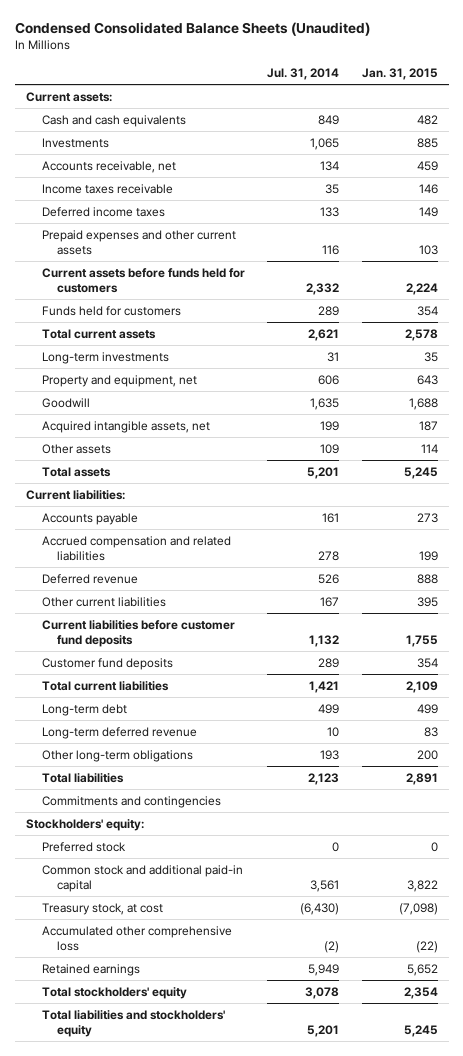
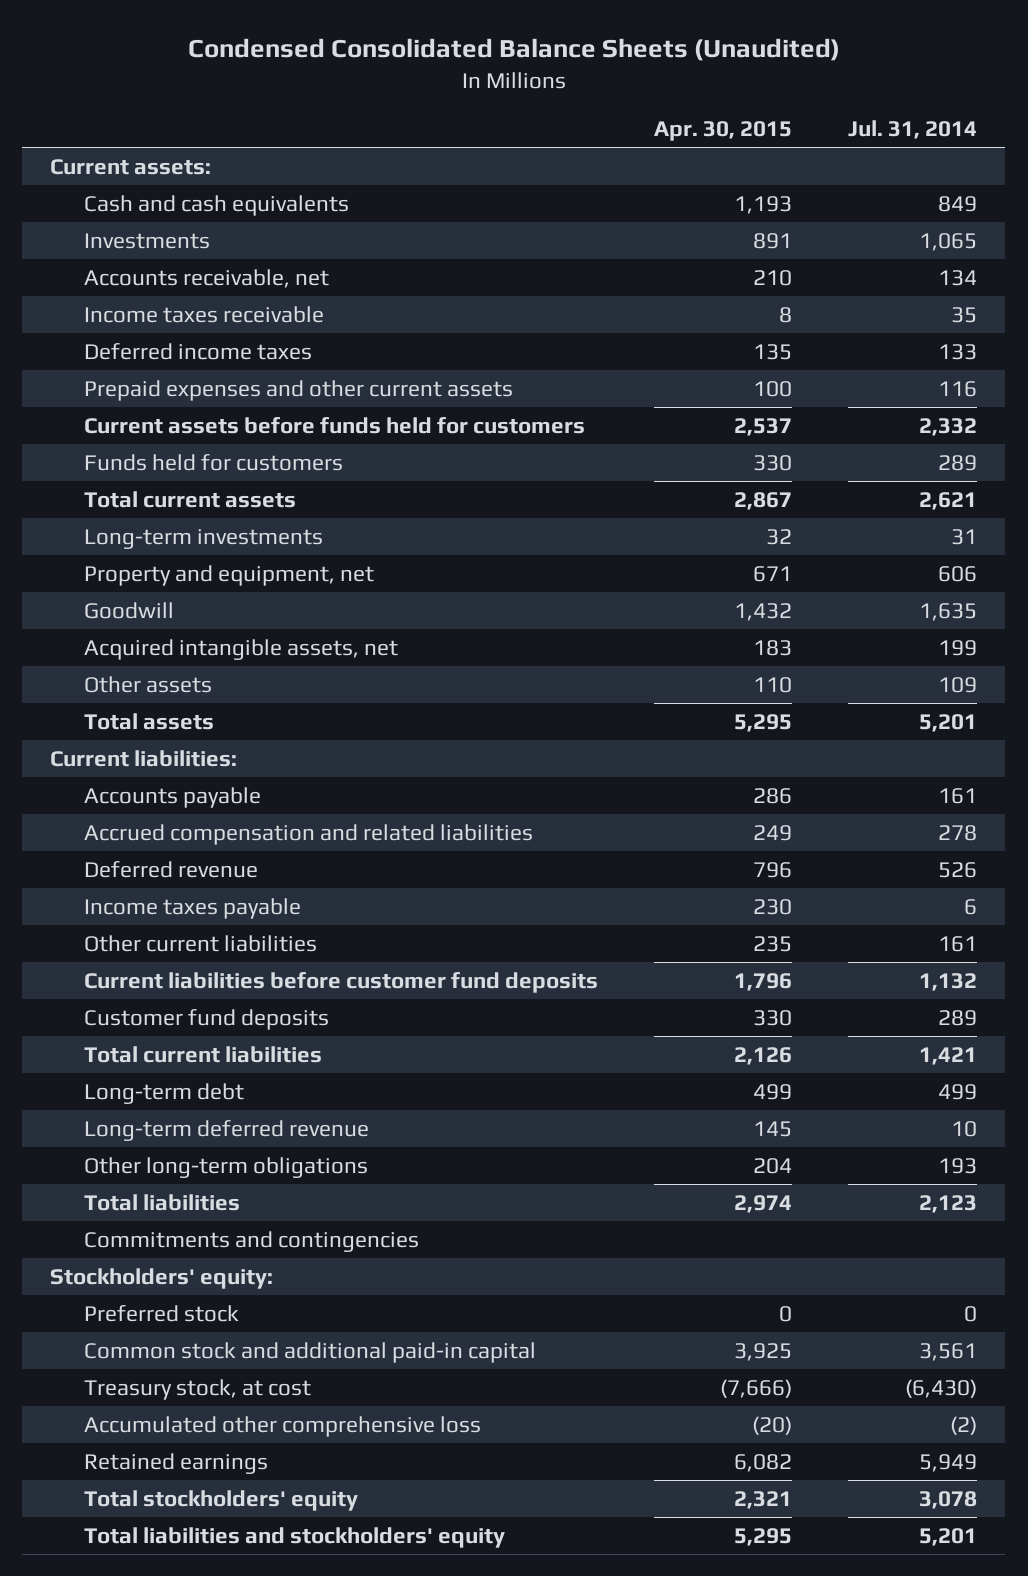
[361,68,438,81] Jan. 31, 2015 -> none
none -> [654,121,793,142] Apr. 30, 2015
none -> [84,897,302,919] Income taxes payable
[320,596,340,607] 167 -> [938,935,978,952] 161

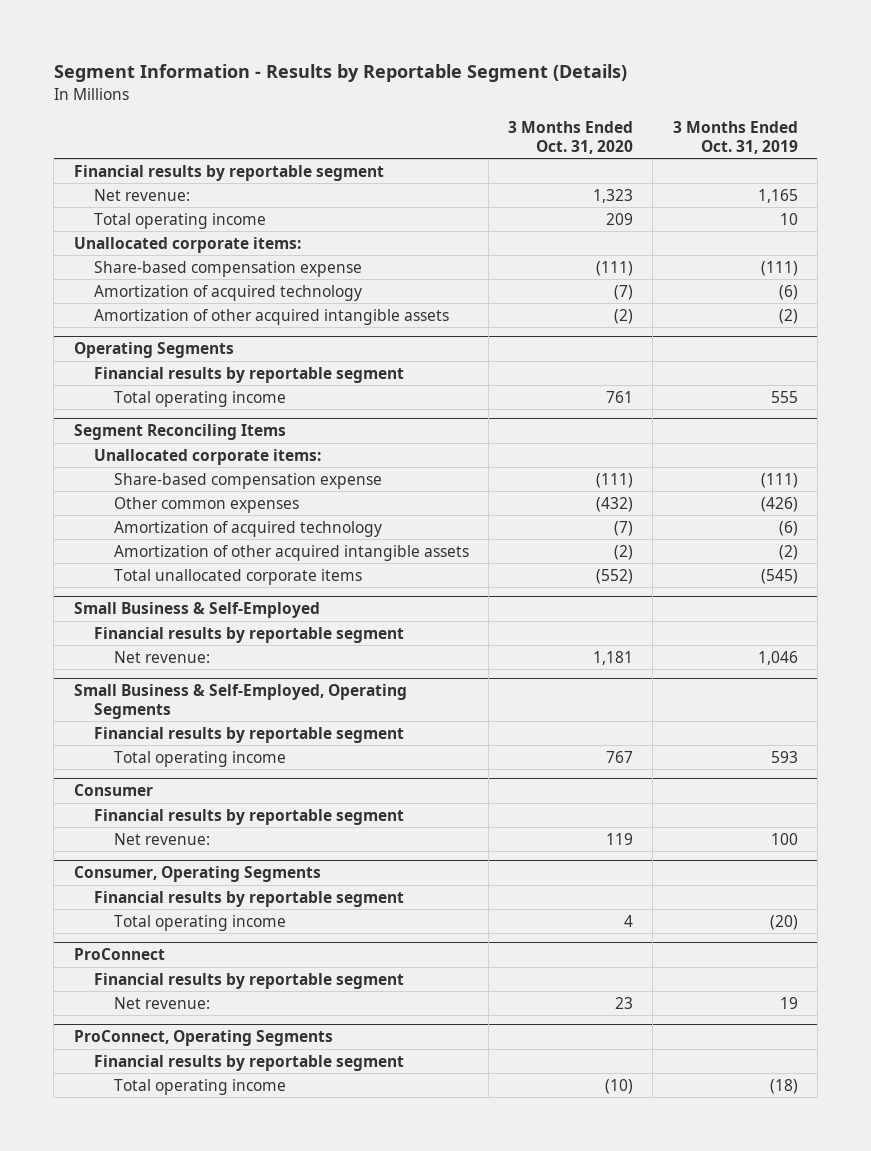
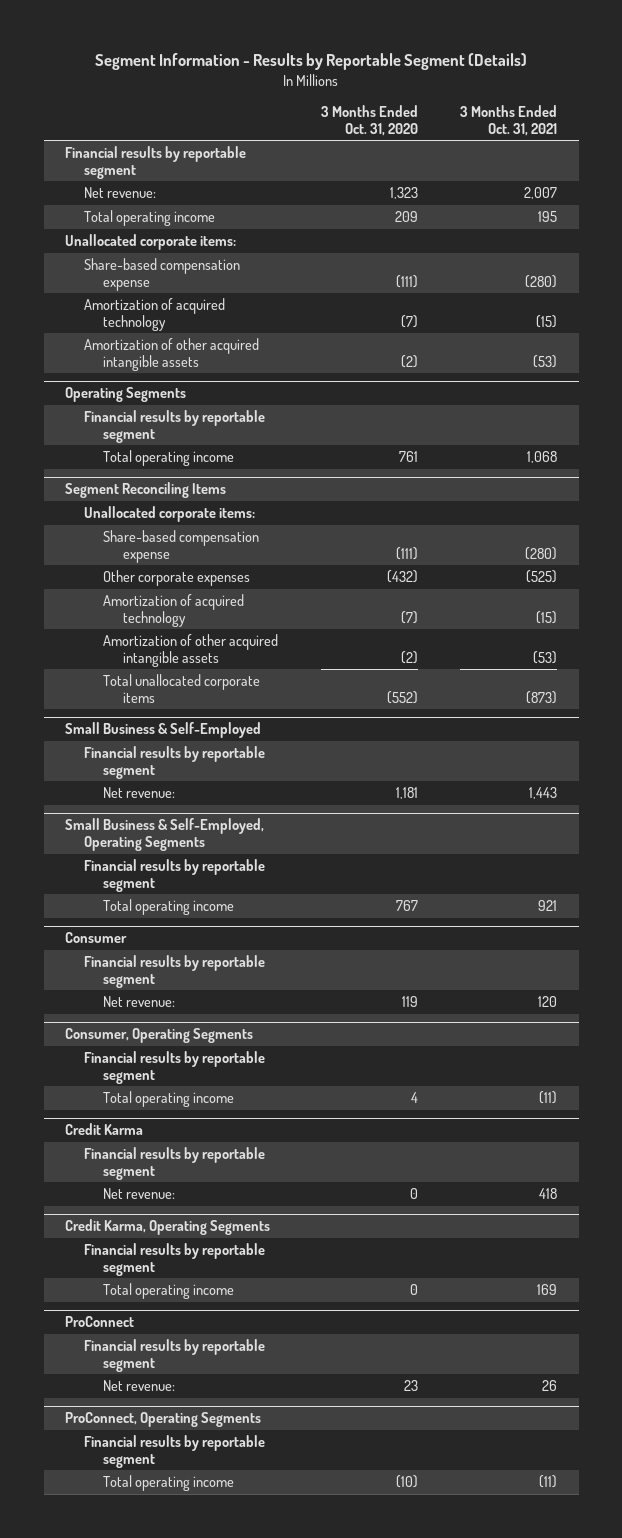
[672,121,798,154] 3 Months Ended Oct. 31, 2019 -> none
none -> [460,105,558,136] 3 Months Ended Oct. 31, 2021
[113,496,299,513] Other common expenses -> [103,570,251,587] Other corporate expenses
none -> [64,1123,143,1136] Credit Karma
none -> [84,1147,266,1180] Financial results by reportable segment
none -> [103,1188,176,1200] Net revenue:
none -> [64,1219,270,1236] Credit Karma, Operating Segments
none -> [84,1243,266,1276] Financial results by reportable segment
none -> [103,1283,235,1300] Total operating income

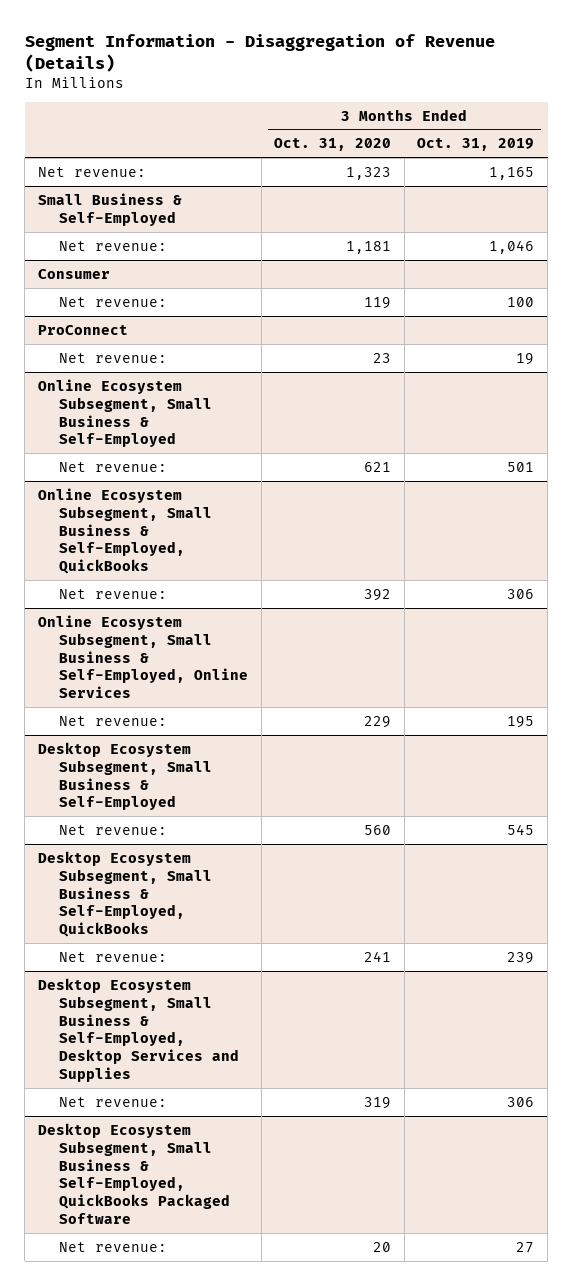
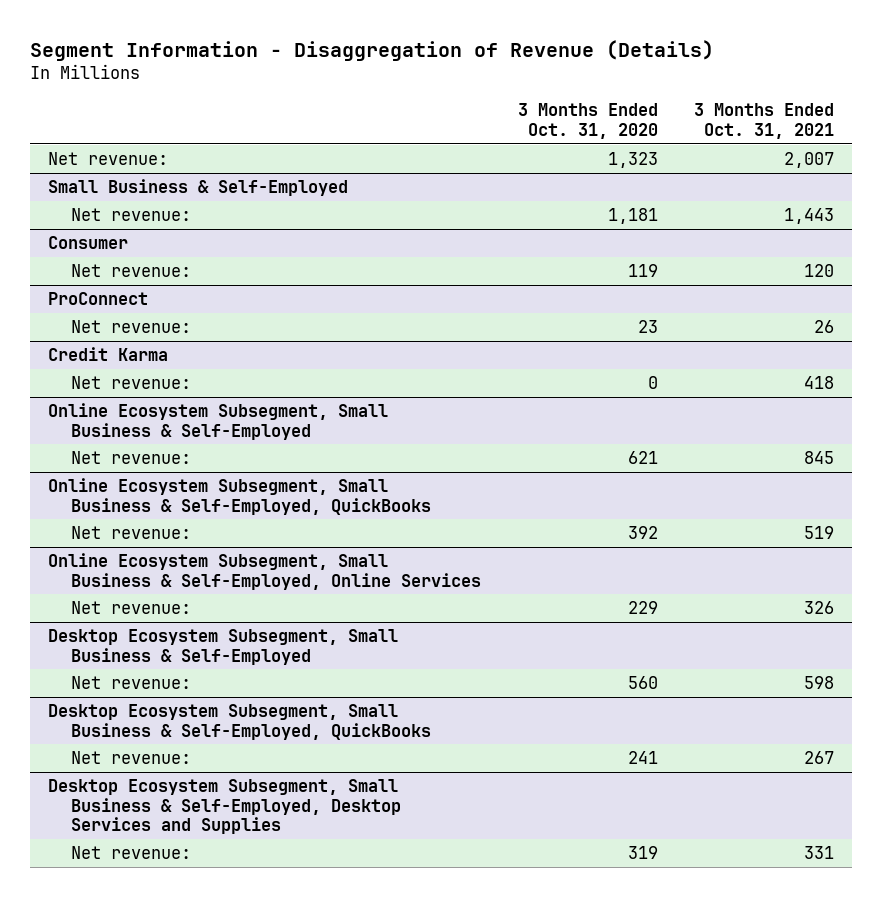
[417,138,535,152] Oct. 31, 2019 -> none
none -> [693,103,834,139] 3 Months Ended Oct. 31, 2021
none -> [48,347,169,362] Credit Karma
none -> [71,376,192,390] Net revenue:
[37,1122,230,1225] Desktop Ecosystem Subsegment, Small Business & Self-Employed, QuickBooks Packaged Software -> none
[58,1241,167,1252] Net revenue: -> none

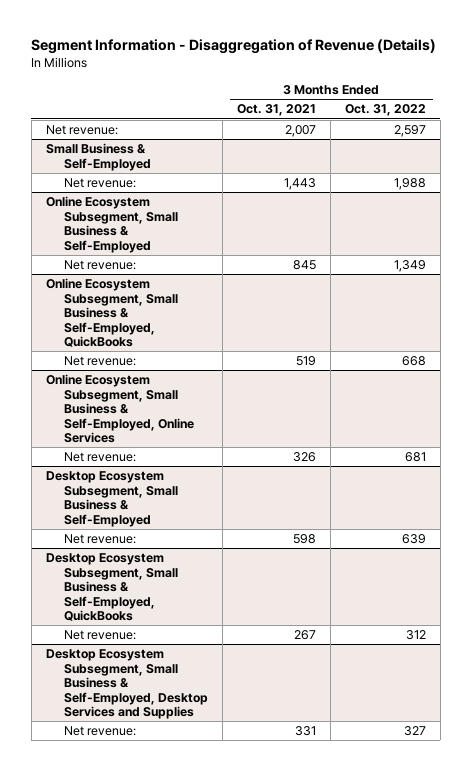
[517,103,658,139] 3 Months Ended Oct. 31, 2020 -> none
none -> [344,104,426,117] Oct. 31, 2022
[48,236,129,250] Consumer -> none
[71,264,192,278] Net revenue: -> none
[48,292,149,306] ProConnect -> none
[71,320,192,334] Net revenue: -> none
[48,347,169,362] Credit Karma -> none
[71,376,192,390] Net revenue: -> none

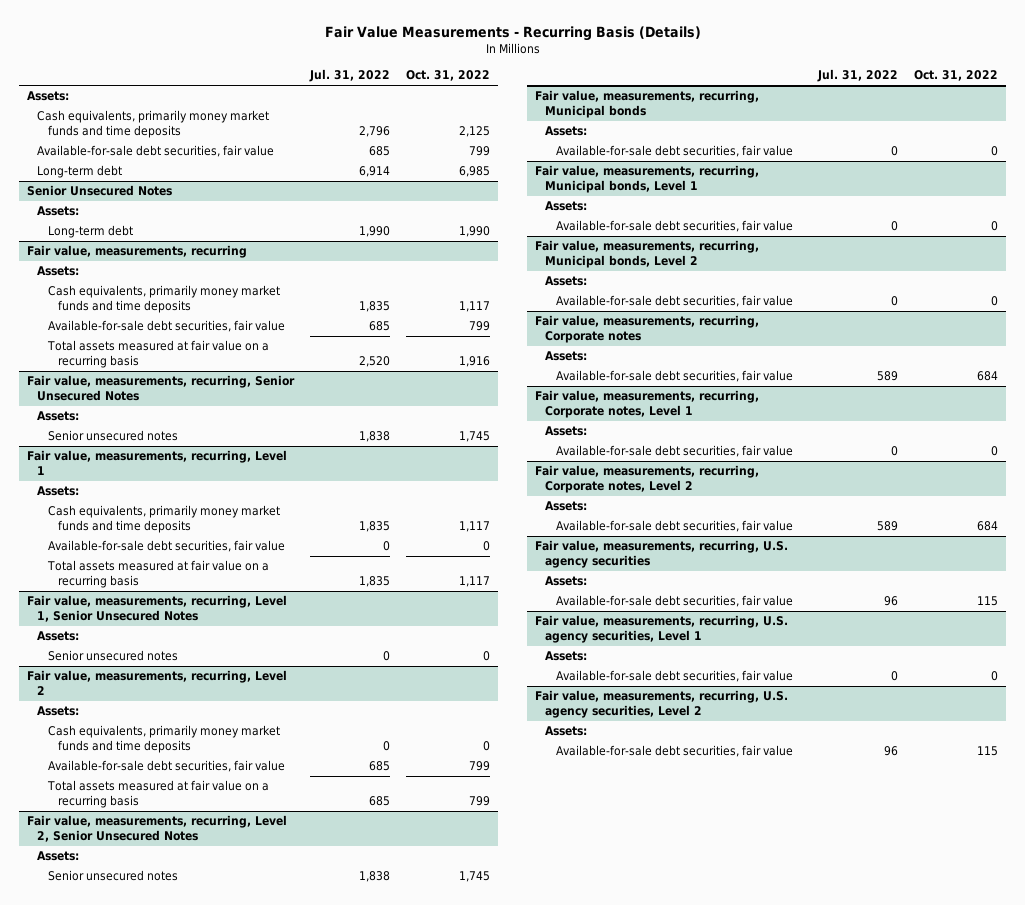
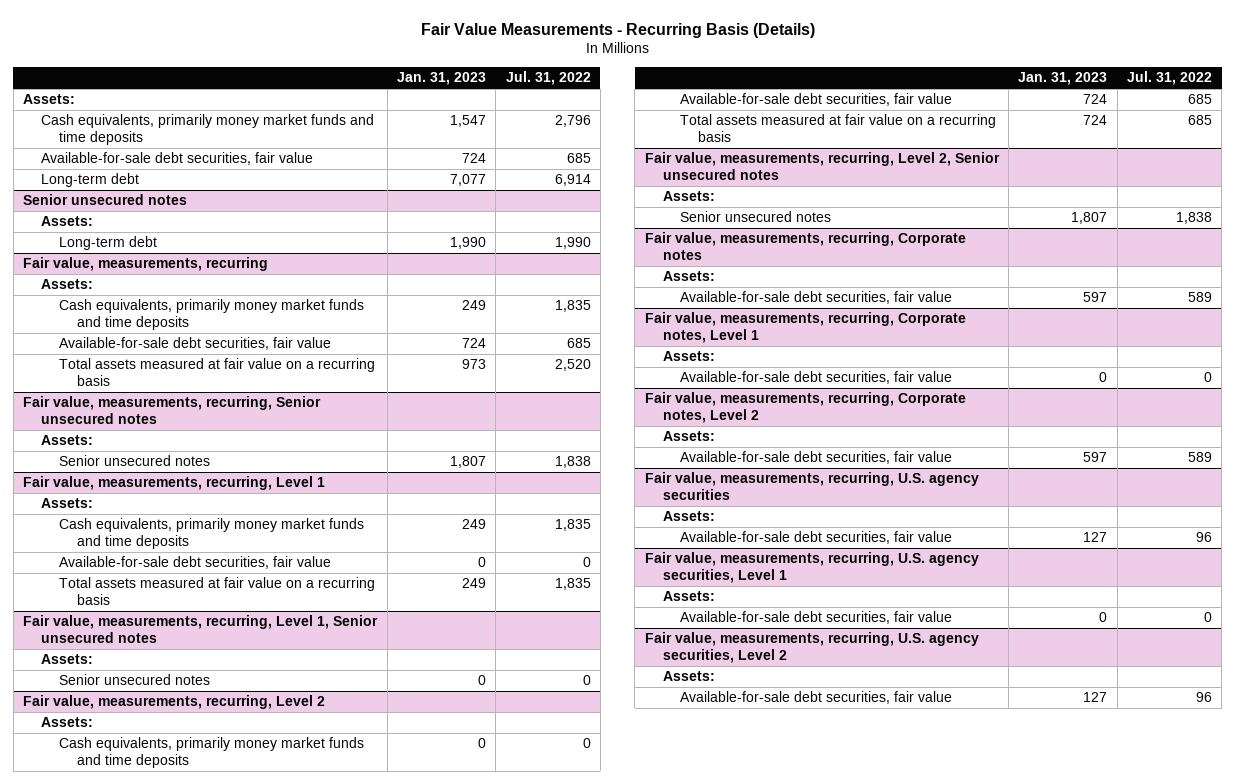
[406,70,491,82] Oct. 31, 2022 -> none
none -> [396,72,486,86] Jan. 31, 2023
[27,185,173,197] Senior Unsecured Notes -> [23,194,188,206] Senior unsecured notes
[27,375,296,402] Fair value, measurements, recurring, Senior Unsecured Notes -> [23,396,322,424] Fair value, measurements, recurring, Senior unsecured notes
[27,595,288,623] Fair value, measurements, recurring, Level 1, Senior Unsecured Notes -> [23,615,379,643] Fair value, measurements, recurring, Level 1, Senior unsecured notes
[27,815,288,843] Fair value, measurements, recurring, Level 2, Senior Unsecured Notes -> [644,152,1000,180] Fair value, measurements, recurring, Level 2, Senior unsecured notes
[535,90,760,119] Fair value, measurements, recurring, Municipal bonds -> none
[545,126,588,137] Assets: -> none
[555,145,793,158] Available-for-sale debt securities, fair value -> none
[535,165,760,194] Fair value, measurements, recurring, Municipal bonds, Level 1 -> none
[545,201,588,212] Assets: -> none
[555,220,793,233] Available-for-sale debt securities, fair value -> none
[535,240,760,269] Fair value, measurements, recurring, Municipal bonds, Level 2 -> none
[545,276,588,287] Assets: -> none
[555,295,793,308] Available-for-sale debt securities, fair value -> none

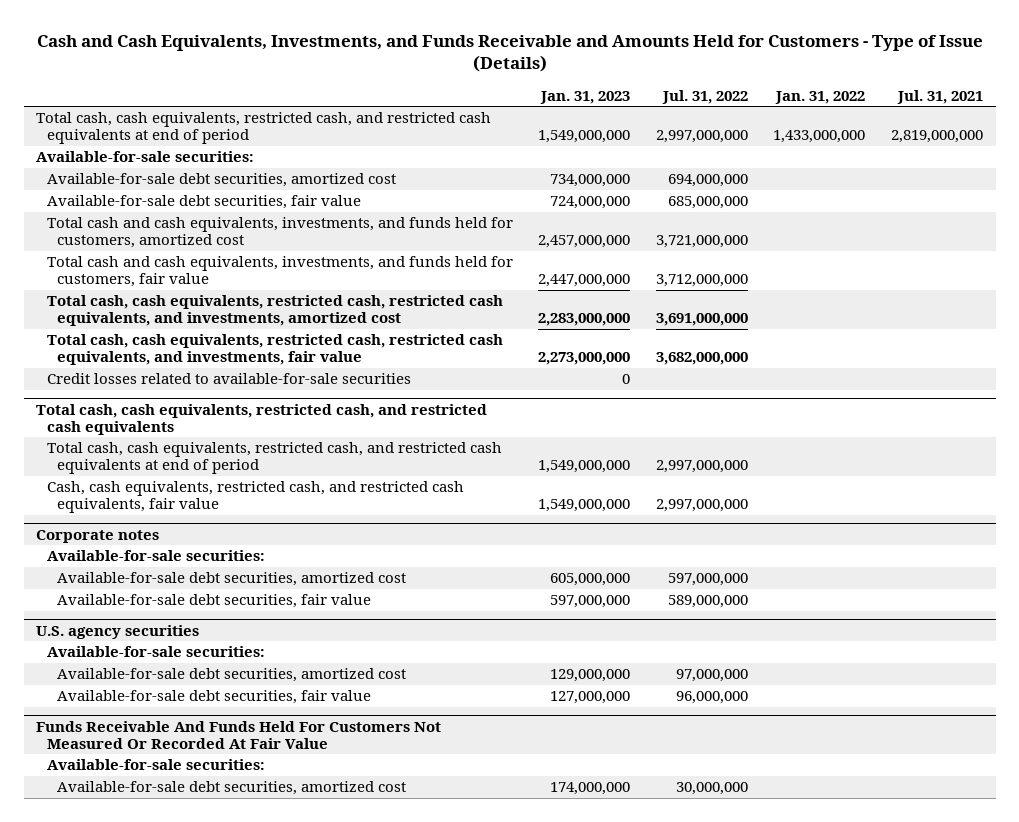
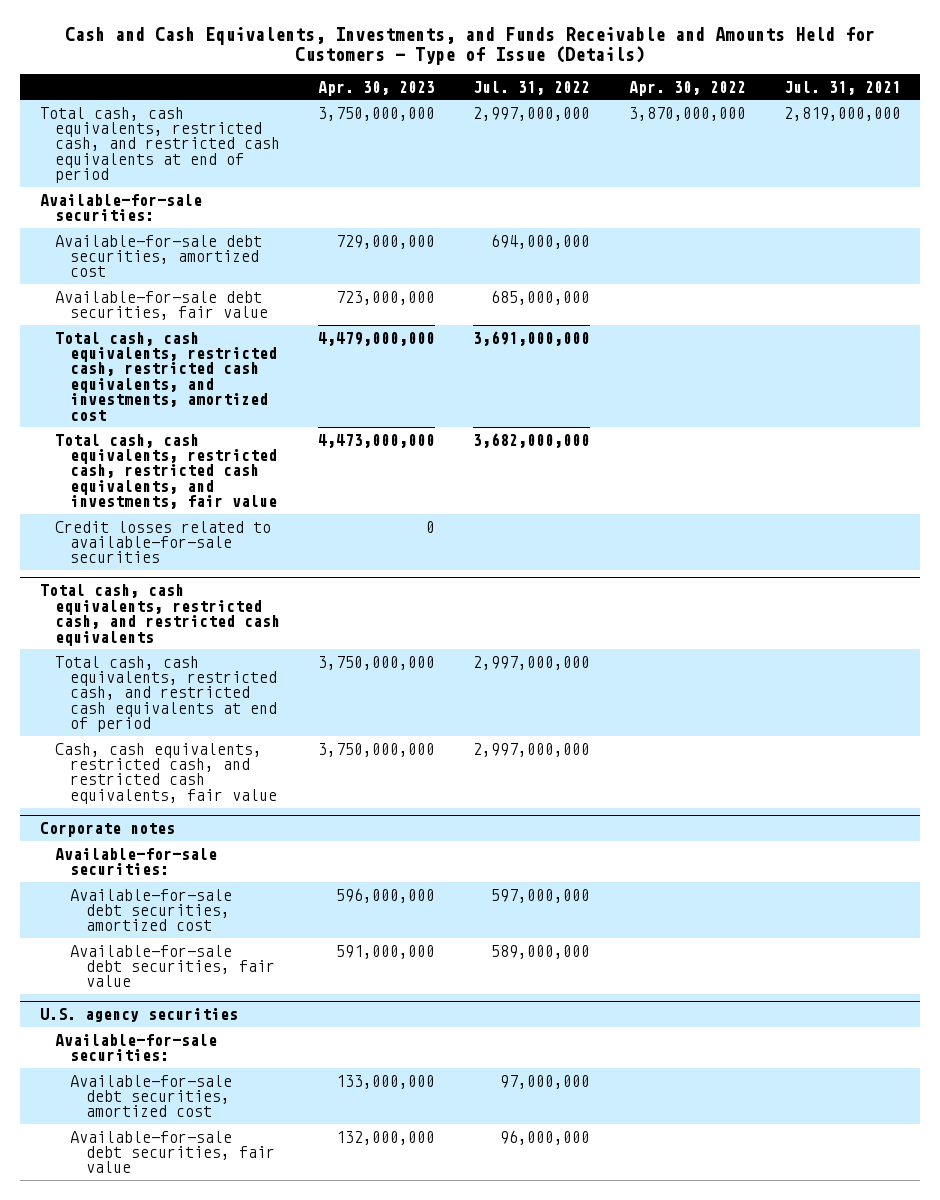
[540,90,631,104] Jan. 31, 2023 -> none
[775,90,866,104] Jan. 31, 2022 -> none
none -> [318,80,436,96] Apr. 30, 2023
none -> [628,80,746,96] Apr. 30, 2022
[46,217,513,249] Total cash and cash equivalents, investments, and funds held for customers, amortized cost -> none
[46,256,513,288] Total cash and cash equivalents, investments, and funds held for customers, fair value -> none
[36,720,442,749] Funds Receivable And Funds Held For Customers Not Measured Or Recorded At Fair Value -> none
[46,759,265,771] Available-for-sale securities: -> none
[57,781,407,796] Available-for-sale debt securities, amortized cost -> none

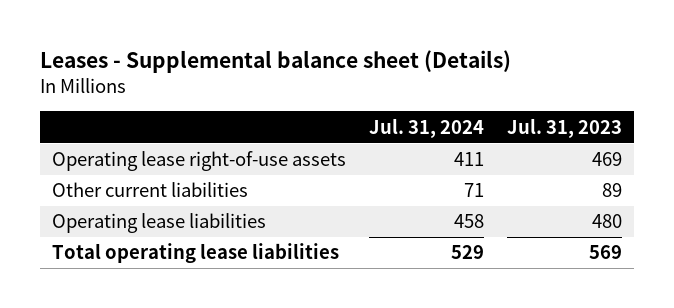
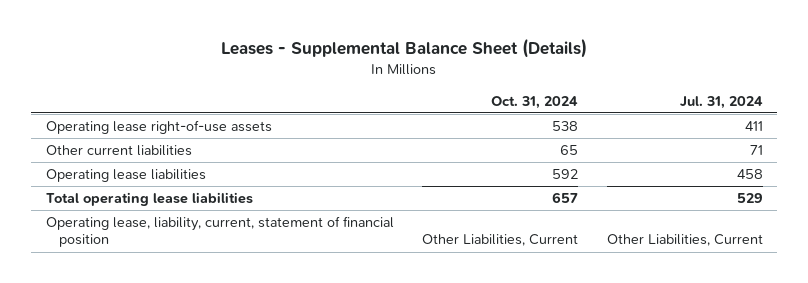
[39,50,511,74] Leases - Supplemental balance sheet (Details) -> [221,38,588,59] Leases - Supplemental Balance Sheet (Details)
[507,117,623,138] Jul. 31, 2023 -> none
none -> [491,95,579,109] Oct. 31, 2024
none -> [45,216,394,248] Operating lease, liability, current, statement of financial position

